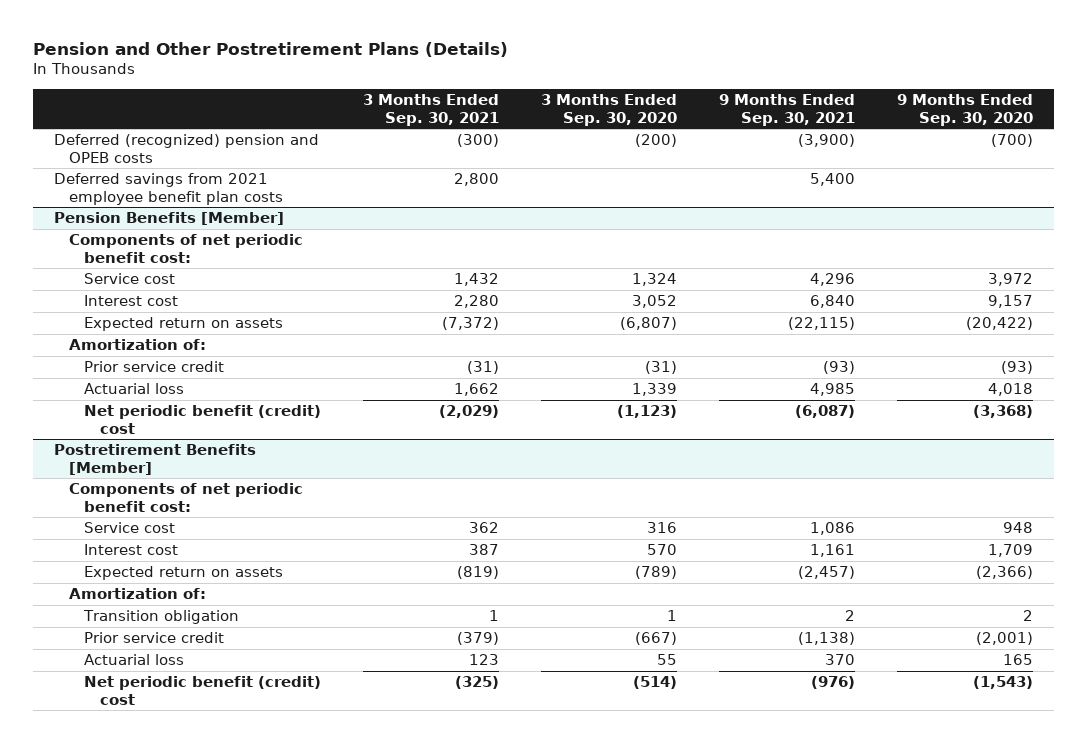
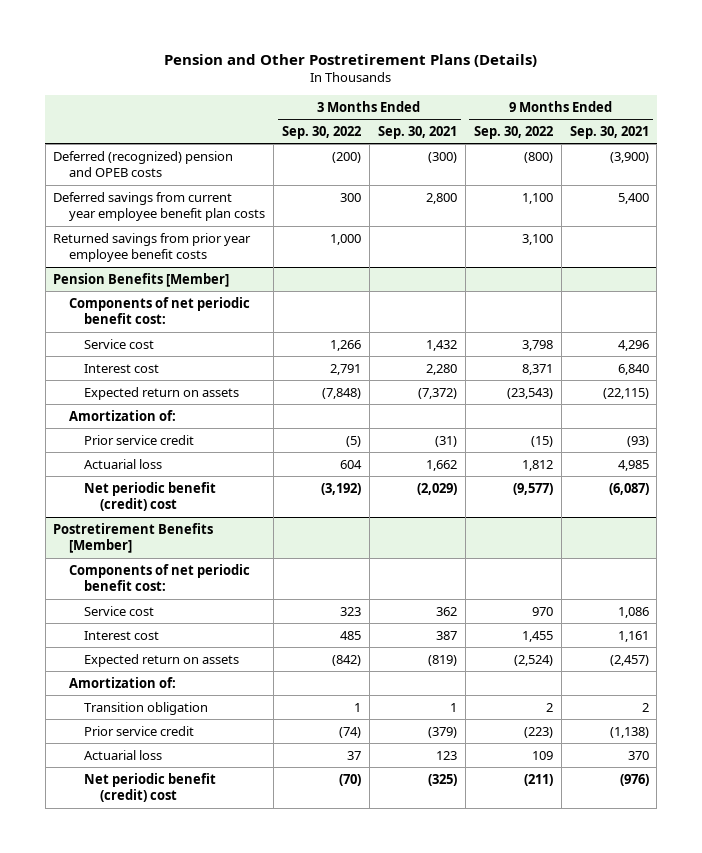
[541,94,678,126] 3 Months Ended Sep. 30, 2020 -> none
[897,94,1034,126] 9 Months Ended Sep. 30, 2020 -> none
none -> [281,126,361,140] Sep. 30, 2022
none -> [473,126,553,140] Sep. 30, 2022
[53,173,284,205] Deferred savings from 2021 employee benefit plan costs -> [53,191,265,222] Deferred savings from current year employee benefit plan costs
none -> [53,232,252,263] Returned savings from prior year employee benefit costs

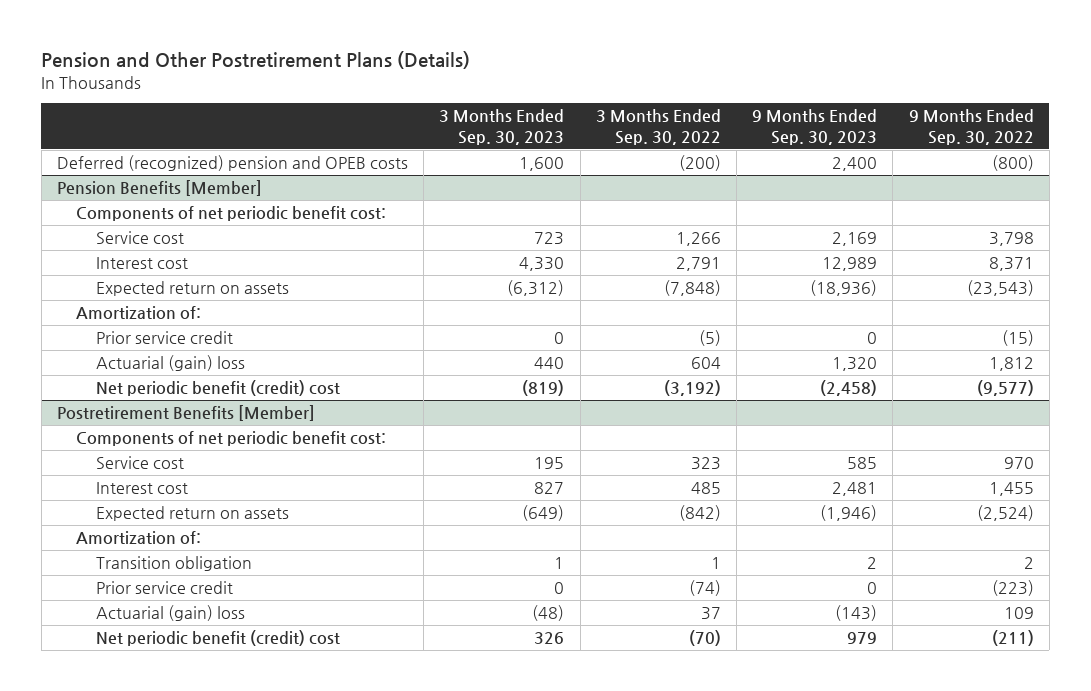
[377,126,457,140] Sep. 30, 2021 -> none
[569,126,649,140] Sep. 30, 2021 -> none
none -> [439,109,565,146] 3 Months Ended Sep. 30, 2023
none -> [752,109,878,146] 9 Months Ended Sep. 30, 2023
[53,191,265,222] Deferred savings from current year employee benefit plan costs -> none
[53,232,252,263] Returned savings from prior year employee benefit costs -> none
[84,458,163,469] Actuarial loss -> [95,354,245,371] Actuarial (gain) loss
[84,749,163,760] Actuarial loss -> [95,604,245,621] Actuarial (gain) loss

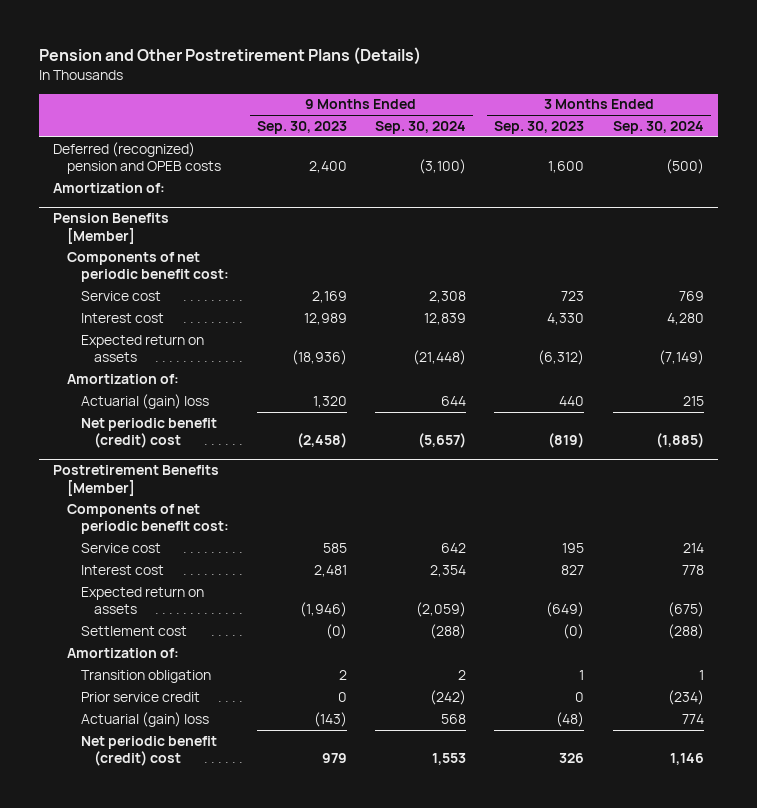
[595,109,721,146] 3 Months Ended Sep. 30, 2022 -> none
[908,109,1034,146] 9 Months Ended Sep. 30, 2022 -> none
none -> [375,121,467,135] Sep. 30, 2024
none -> [612,121,704,135] Sep. 30, 2024
none -> [53,182,166,193] Amortization of:
[95,330,233,344] Prior service credit -> none
none -> [80,625,187,636] Settlement cost

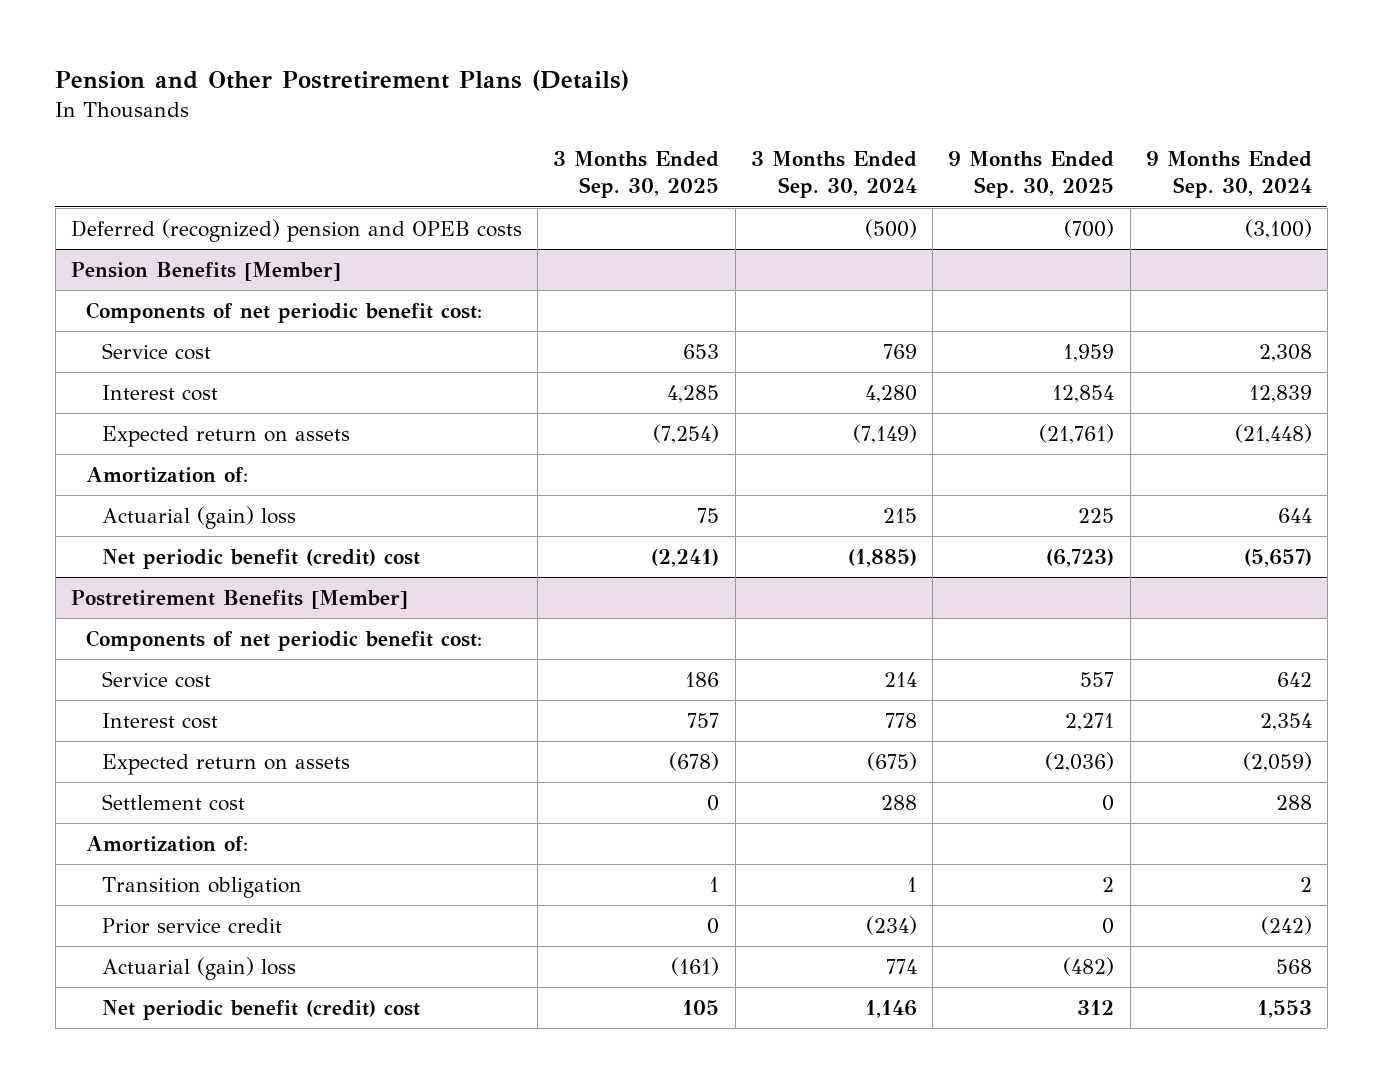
[256,121,347,135] Sep. 30, 2023 -> none
[494,121,585,135] Sep. 30, 2023 -> none
none -> [553,150,720,199] 3 Months Ended Sep. 30, 2025
none -> [948,150,1115,199] 9 Months Ended Sep. 30, 2025
[53,182,166,193] Amortization of: -> none
[430,623,467,639] (288) -> [1275,794,1312,810] 288
[667,623,704,639] (288) -> [880,794,917,810] 288

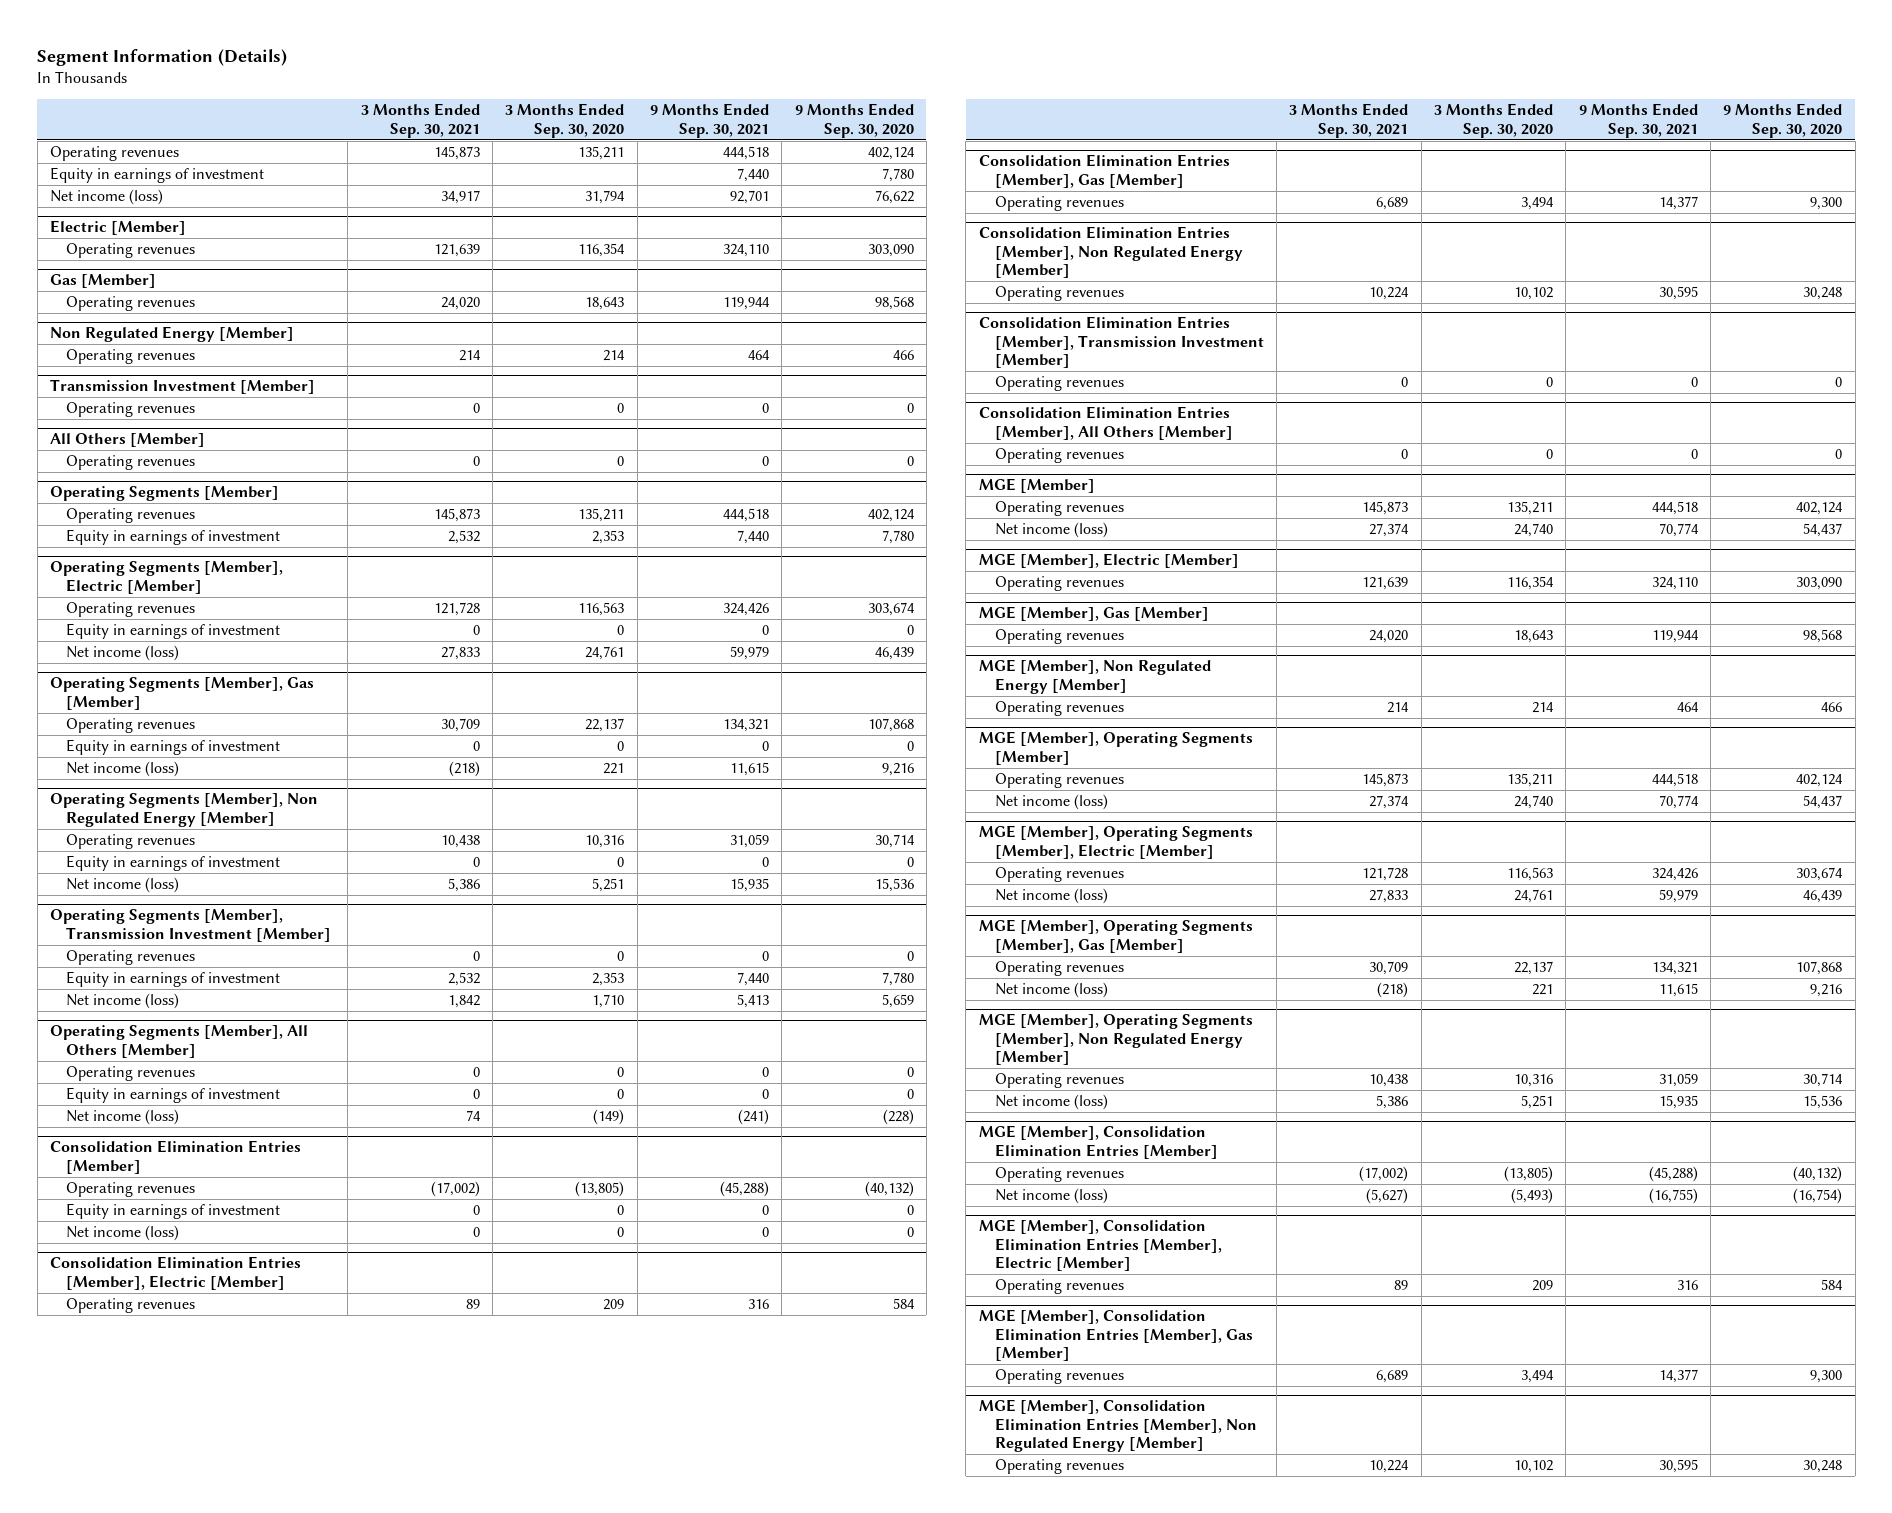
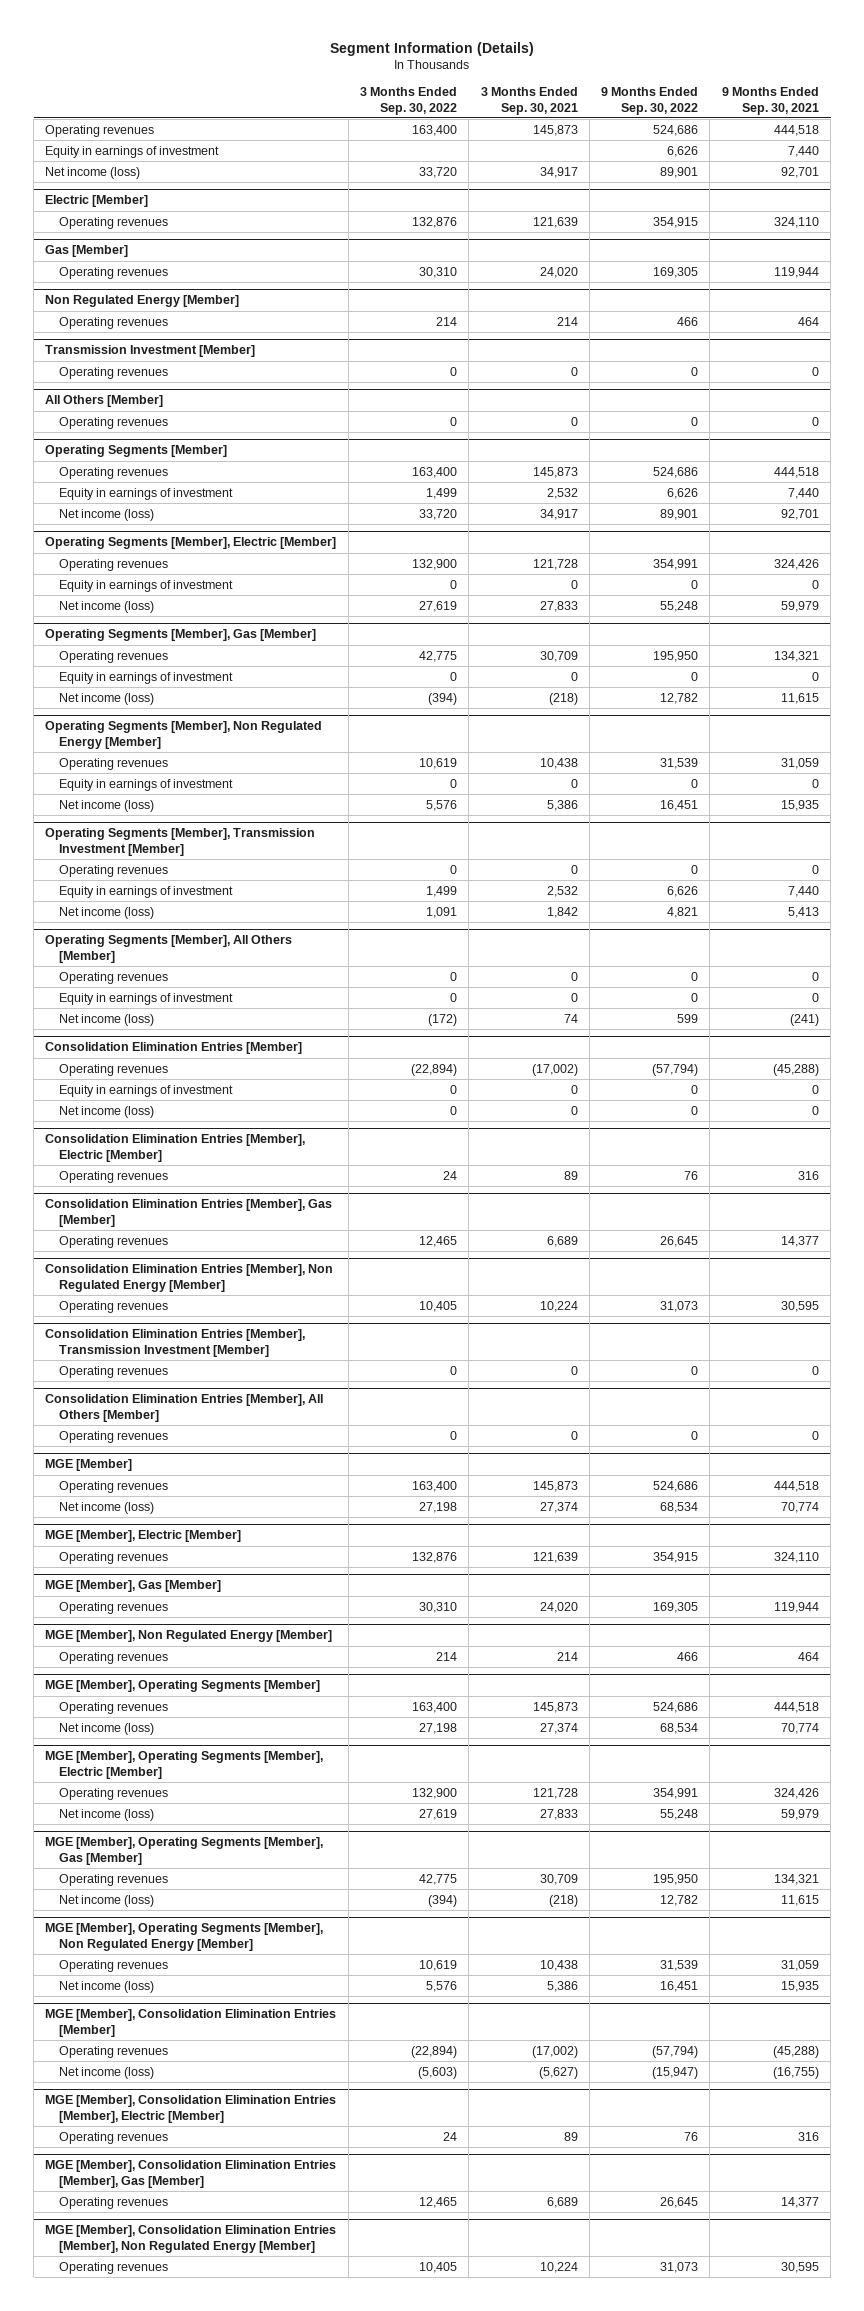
[505,103,625,138] 3 Months Ended Sep. 30, 2020 -> none
[794,103,914,138] 9 Months Ended Sep. 30, 2020 -> none
none -> [359,87,457,115] 3 Months Ended Sep. 30, 2022
none -> [601,87,699,115] 9 Months Ended Sep. 30, 2022
none -> [58,508,154,521] Net income (loss)

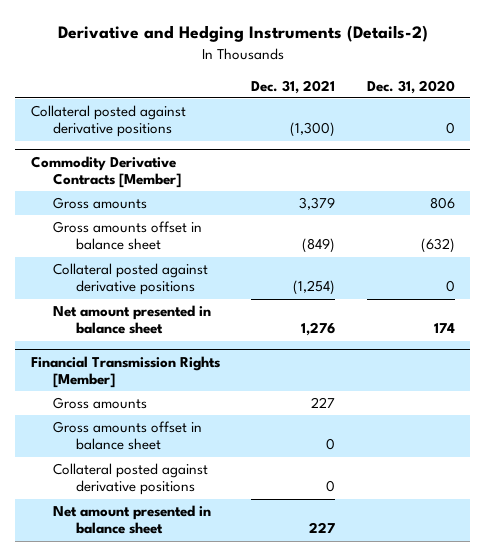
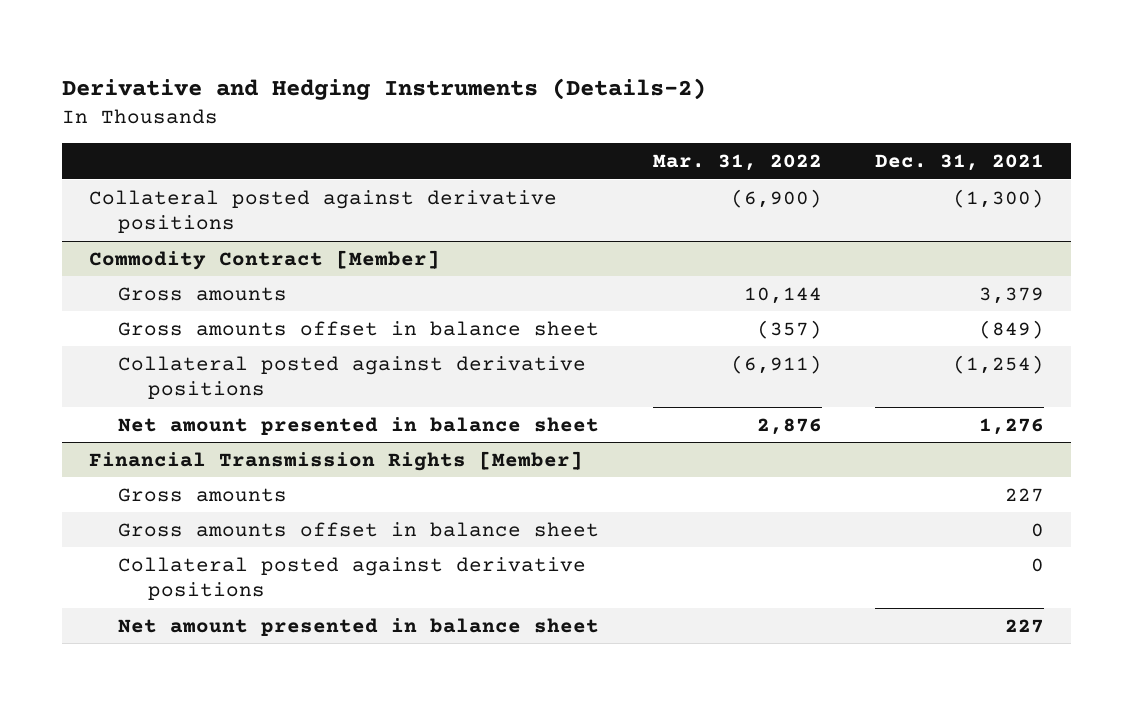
[366,79,455,94] Dec. 31, 2020 -> none
none -> [652,154,822,172] Mar. 31, 2022
[30,155,182,189] Commodity Derivative Contracts [Member] -> [88,249,440,270] Commodity Contract [Member]

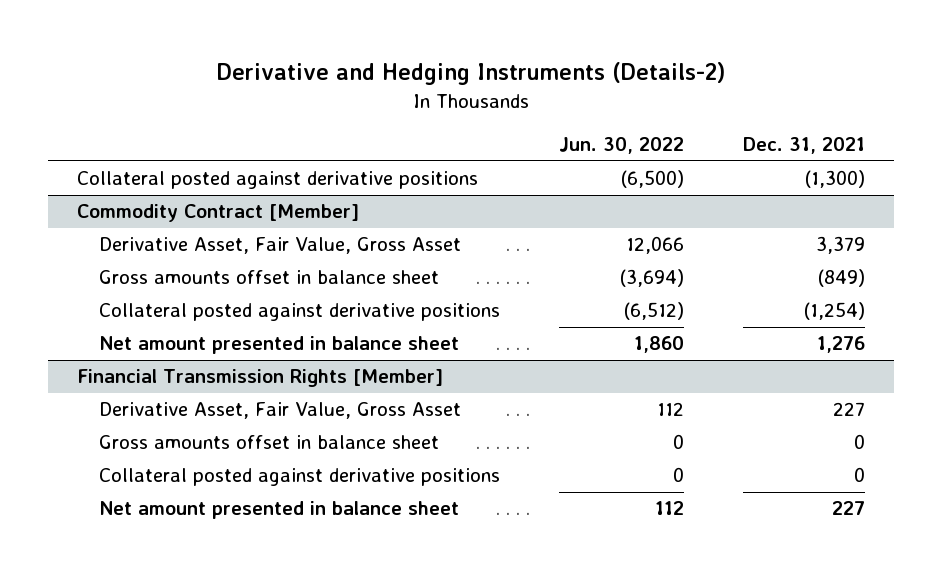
[652,154,822,172] Mar. 31, 2022 -> none
none -> [558,137,684,155] Jun. 30, 2022
[118,286,288,301] Gross amounts -> [99,237,462,255] Derivative Asset, Fair Value, Gross Asset
[118,487,288,502] Gross amounts -> [99,402,462,420] Derivative Asset, Fair Value, Gross Asset

